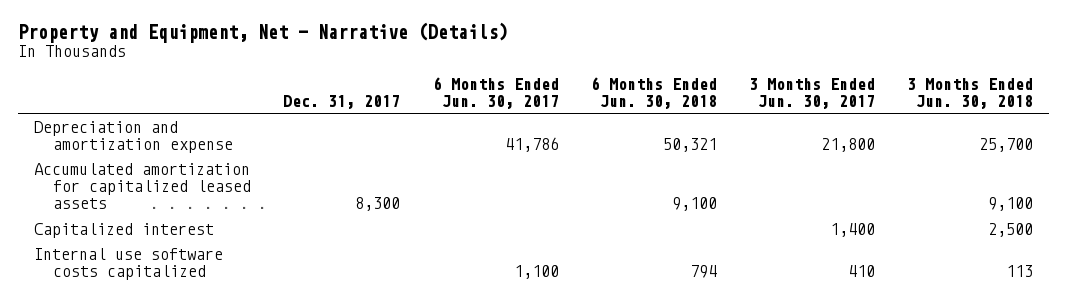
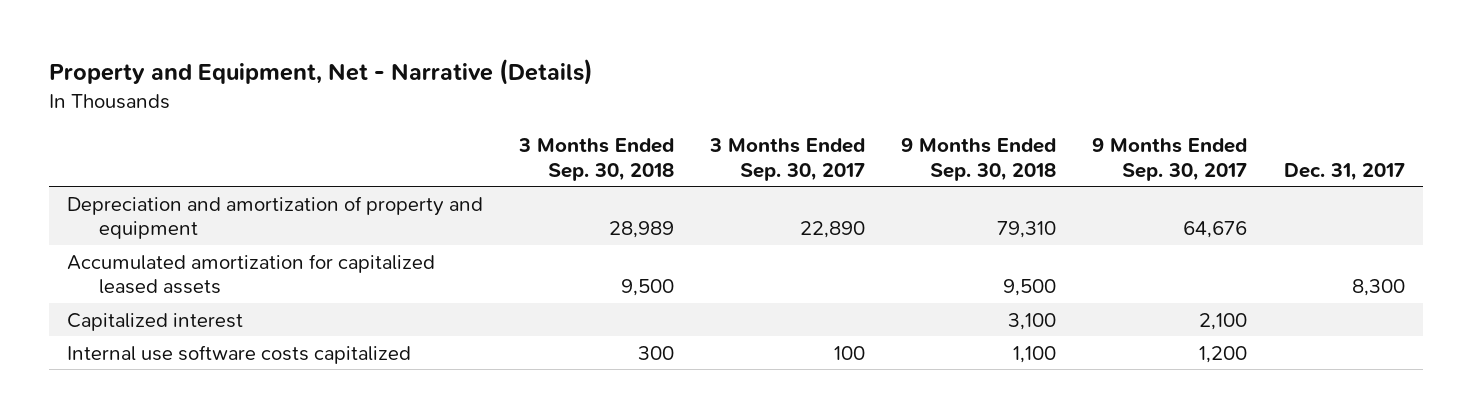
[432,76,559,110] 6 Months Ended Jun. 30, 2017 -> none
[590,76,717,110] 6 Months Ended Jun. 30, 2018 -> none
[748,77,875,110] 3 Months Ended Jun. 30, 2017 -> none
[907,77,1034,110] 3 Months Ended Jun. 30, 2018 -> none
none -> [517,137,674,181] 3 Months Ended Sep. 30, 2018
none -> [709,137,866,181] 3 Months Ended Sep. 30, 2017
none -> [901,137,1057,181] 9 Months Ended Sep. 30, 2018
none -> [1092,137,1248,181] 9 Months Ended Sep. 30, 2017
[34,120,234,154] Depreciation and amortization expense -> [66,195,483,240] Depreciation and amortization of property and equipment

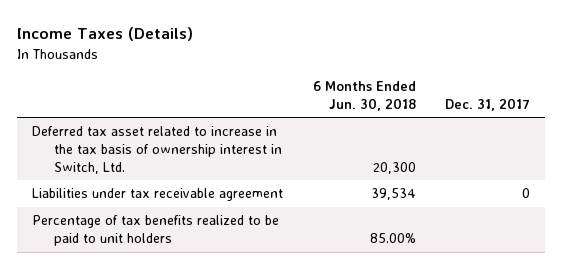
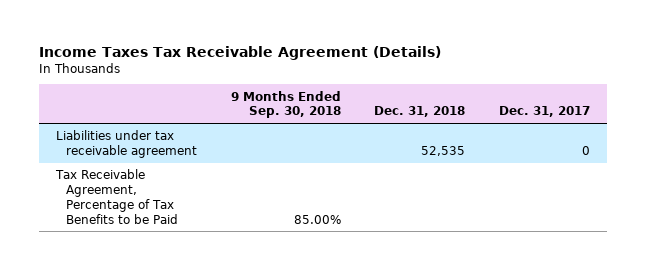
[17,27,194,42] Income Taxes (Details) -> [39,46,442,61] Income Taxes Tax Receivable Agreement (Details)
[312,80,416,111] 6 Months Ended Jun. 30, 2018 -> none
none -> [230,90,341,119] 9 Months Ended Sep. 30, 2018
none -> [374,106,466,118] Dec. 31, 2018
[32,126,282,174] Deferred tax asset related to increase in the tax basis of ownership interest in Switch, Ltd. -> none
[32,215,280,246] Percentage of tax benefits realized to be paid to unit holders -> [55,169,178,224] Tax Receivable Agreement, Percentage of Tax Benefits to be Paid

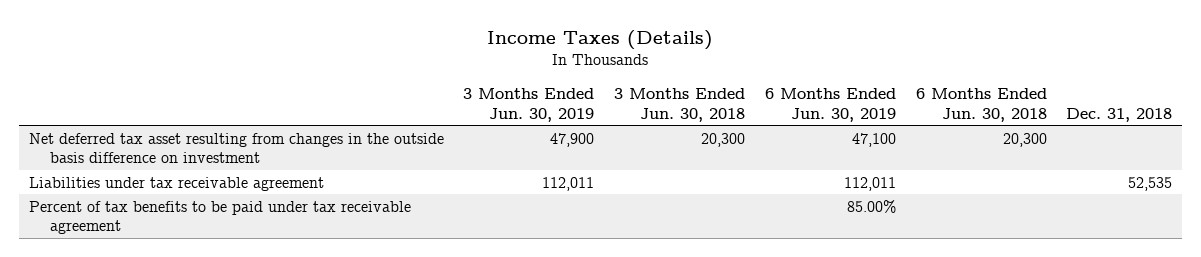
[39,46,442,61] Income Taxes Tax Receivable Agreement (Details) -> [487,29,714,50] Income Taxes (Details)
[230,90,341,119] 9 Months Ended Sep. 30, 2018 -> none
[498,106,590,118] Dec. 31, 2017 -> none
none -> [463,87,595,122] 3 Months Ended Jun. 30, 2019
none -> [614,87,746,122] 3 Months Ended Jun. 30, 2018
none -> [764,87,896,122] 6 Months Ended Jun. 30, 2019
none -> [915,87,1047,122] 6 Months Ended Jun. 30, 2018
none -> [28,132,444,164] Net deferred tax asset resulting from changes in the outside basis difference on investment
[55,169,178,224] Tax Receivable Agreement, Percentage of Tax Benefits to be Paid -> [28,200,411,235] Percent of tax benefits to be paid under tax receivable agreement

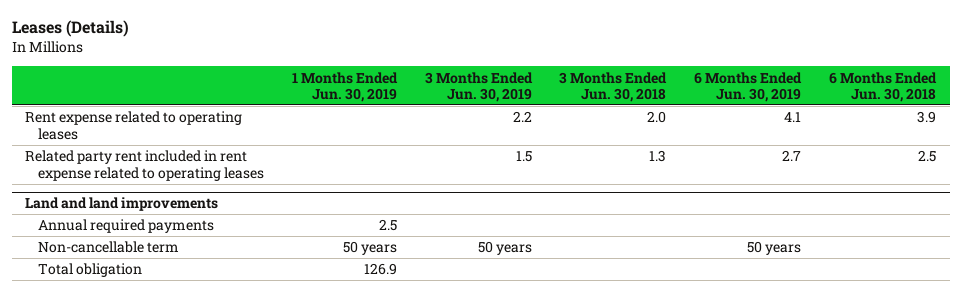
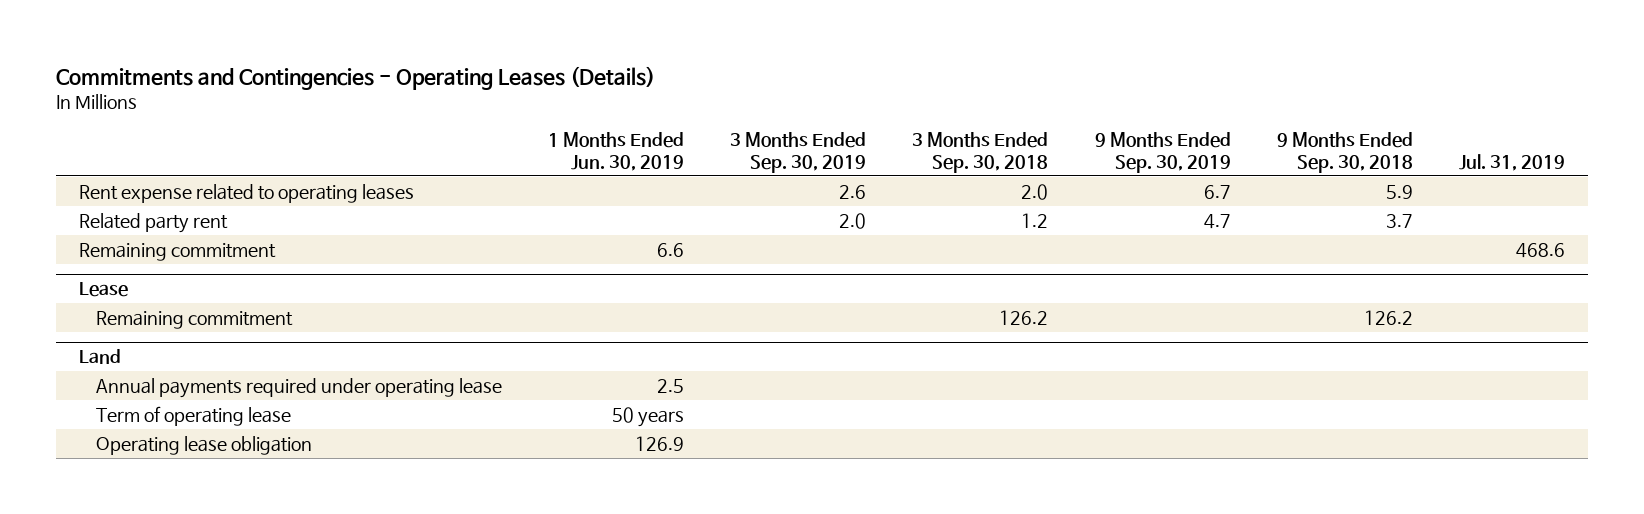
[11,20,129,38] Leases (Details) -> [56,65,656,90] Commitments and Contingencies - Operating Leases (Details)
[424,71,533,102] 3 Months Ended Jun. 30, 2019 -> none
[559,71,668,102] 3 Months Ended Jun. 30, 2018 -> none
[694,71,803,102] 6 Months Ended Jun. 30, 2019 -> none
[828,71,937,102] 6 Months Ended Jun. 30, 2018 -> none
none -> [730,132,867,173] 3 Months Ended Sep. 30, 2019
none -> [912,132,1049,173] 3 Months Ended Sep. 30, 2018
none -> [1094,132,1231,173] 9 Months Ended Sep. 30, 2019
none -> [1276,132,1413,173] 9 Months Ended Sep. 30, 2018
none -> [1458,153,1565,171] Jul. 31, 2019
[25,150,265,181] Related party rent included in rent expense related to operating leases -> [79,212,229,233] Related party rent
none -> [79,242,277,261] Remaining commitment
none -> [79,282,129,298] Lease
none -> [96,310,294,329] Remaining commitment
[25,197,219,212] Land and land improvements -> [79,349,122,365] Land
[38,219,215,234] Annual required payments -> [96,377,503,398] Annual payments required under operating lease
[38,241,180,254] Non-cancellable term -> [96,405,292,426] Term of operating lease
[38,263,143,278] Total obligation -> [96,435,313,455] Operating lease obligation

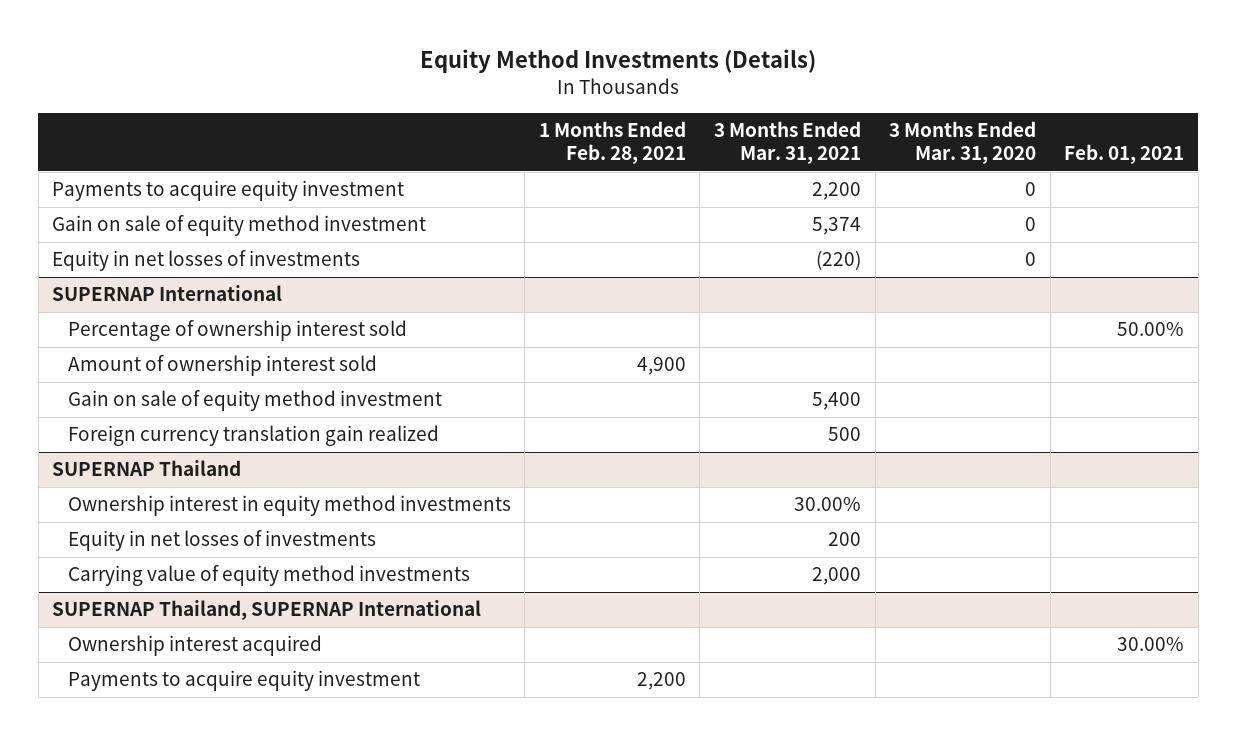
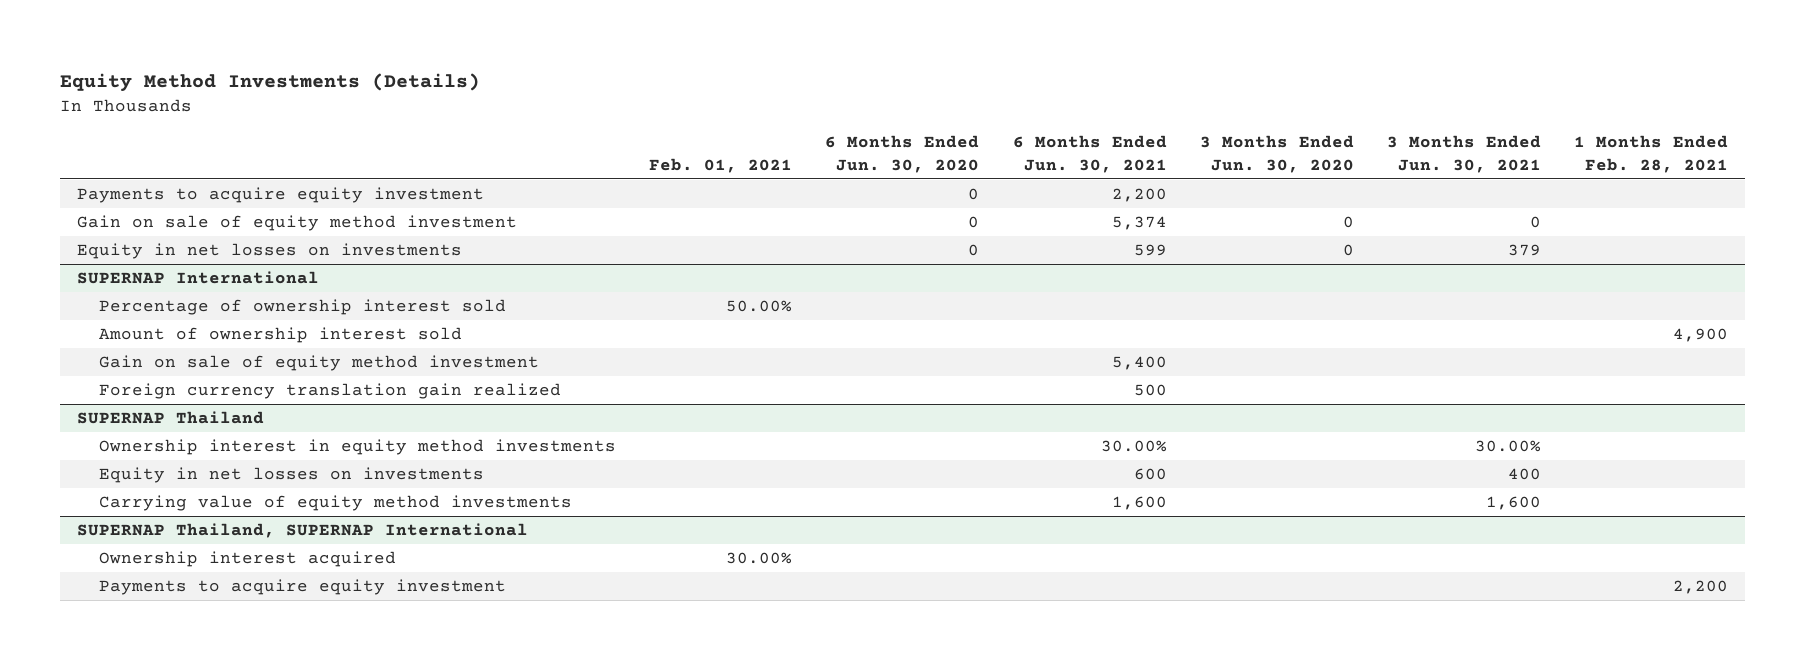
[713,121,861,165] 3 Months Ended Mar. 31, 2021 -> none
[889,121,1037,165] 3 Months Ended Mar. 31, 2020 -> none
none -> [825,135,980,173] 6 Months Ended Jun. 30, 2020
none -> [1012,135,1167,173] 6 Months Ended Jun. 30, 2021
none -> [1199,135,1354,173] 3 Months Ended Jun. 30, 2020
none -> [1387,135,1542,173] 3 Months Ended Jun. 30, 2021
[52,250,361,272] Equity in net losses of investments -> [76,242,462,259] Equity in net losses on investments
[67,530,376,552] Equity in net losses of investments -> [98,466,484,483] Equity in net losses on investments

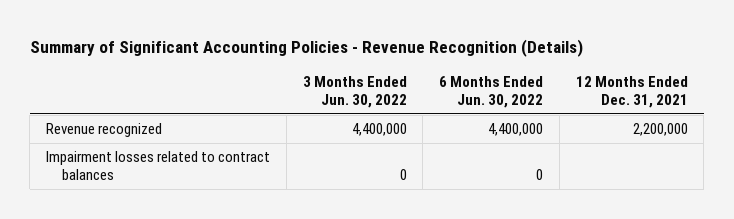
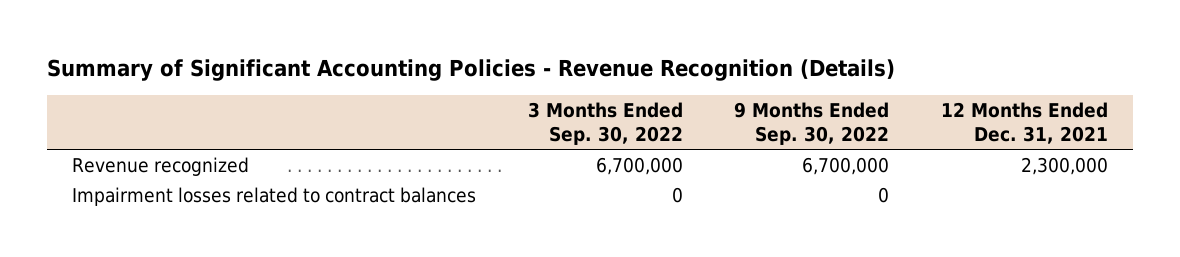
[302,76,407,109] 3 Months Ended Jun. 30, 2022 -> none
[439,76,544,109] 6 Months Ended Jun. 30, 2022 -> none
none -> [527,101,683,146] 3 Months Ended Sep. 30, 2022
none -> [734,101,890,146] 9 Months Ended Sep. 30, 2022
[632,123,688,137] 2,200,000 -> [1020,156,1108,175] 2,300,000

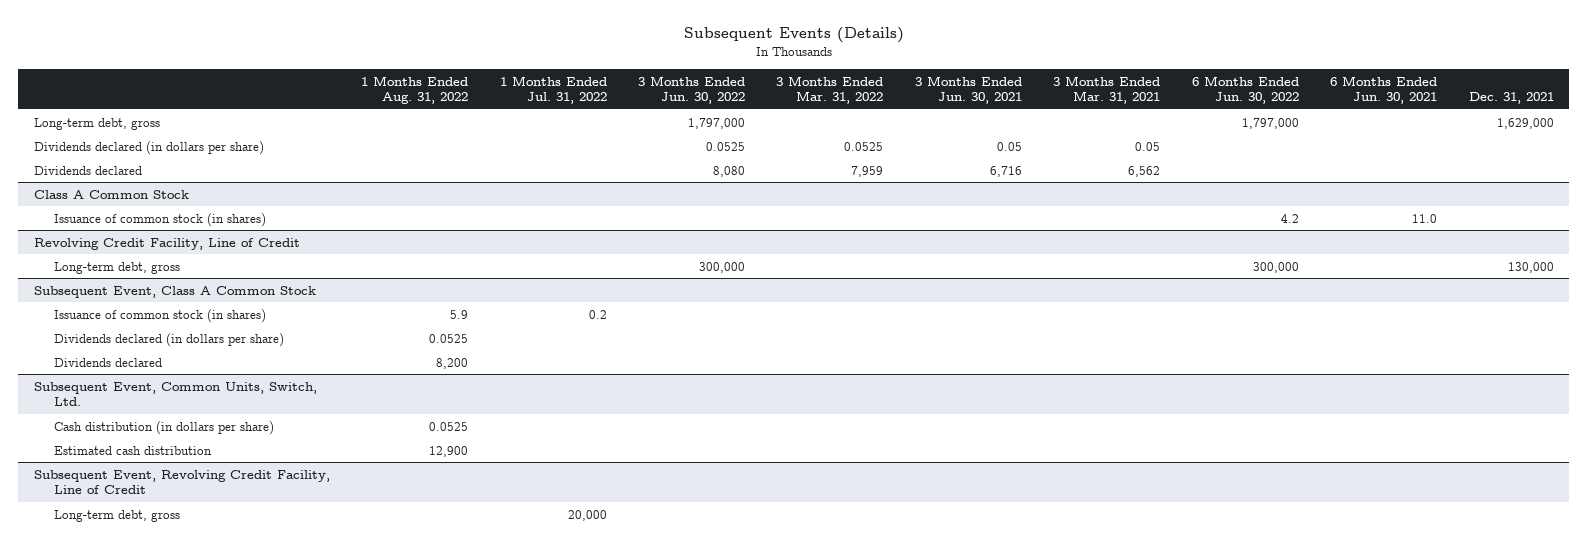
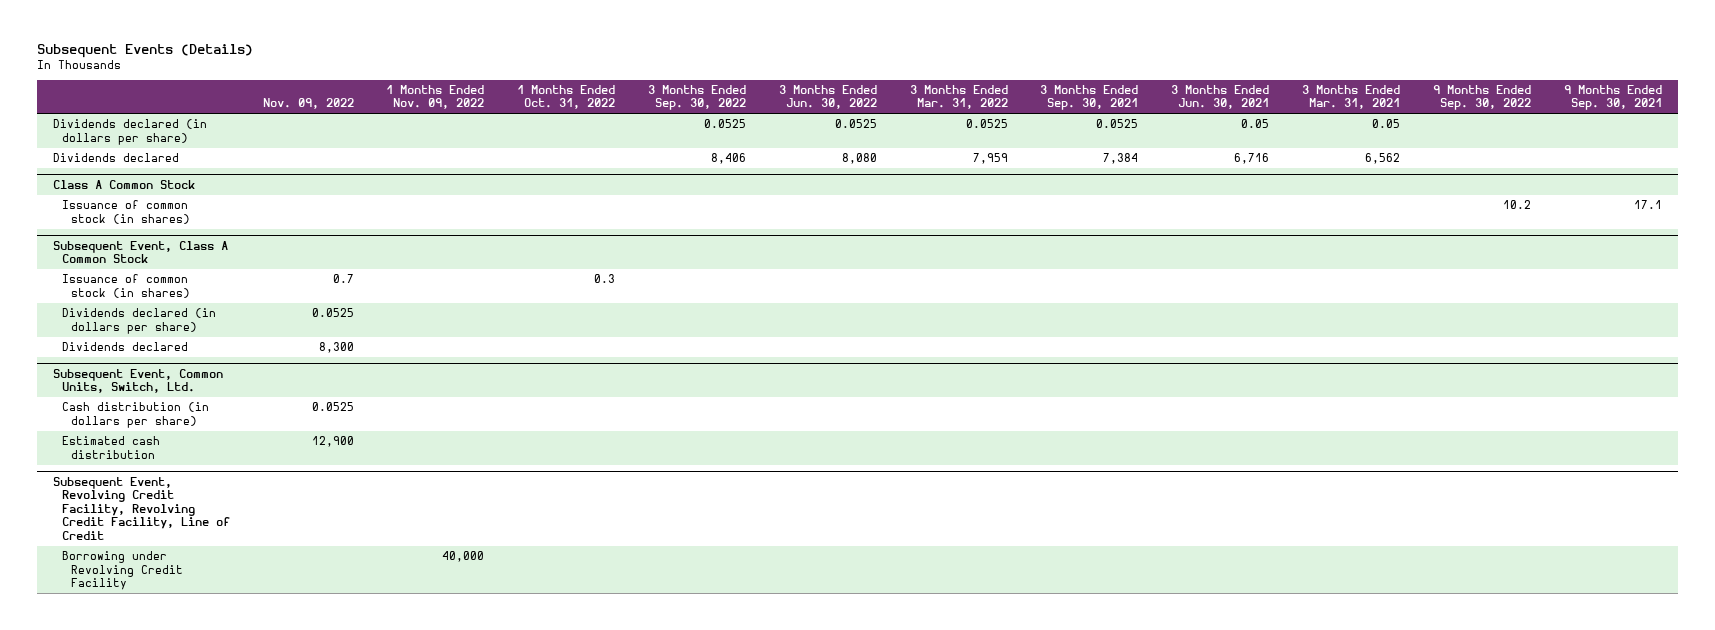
[361,75,469,105] 1 Months Ended Aug. 31, 2022 -> none
[499,75,607,105] 1 Months Ended Jul. 31, 2022 -> none
[1191,75,1299,105] 6 Months Ended Jun. 30, 2022 -> none
[1330,75,1438,105] 6 Months Ended Jun. 30, 2021 -> none
[1468,92,1554,105] Dec. 31, 2021 -> none
none -> [262,98,354,110] Nov. 09, 2022
none -> [386,85,485,110] 1 Months Ended Nov. 09, 2022
none -> [517,85,616,110] 1 Months Ended Oct. 31, 2022
none -> [648,85,747,111] 3 Months Ended Sep. 30, 2022
none -> [1040,85,1139,111] 3 Months Ended Sep. 30, 2021
none -> [1432,85,1531,111] 9 Months Ended Sep. 30, 2022
none -> [1563,85,1662,111] 9 Months Ended Sep. 30, 2021
[33,117,160,130] Long-term debt, gross -> none
[33,237,300,250] Revolving Credit Facility, Line of Credit -> none
[54,261,181,274] Long-term debt, gross -> none
[54,509,181,522] Long-term debt, gross -> none
[33,469,330,495] Subsequent Event, Revolving Credit Facility, Line of Credit -> [52,477,230,540] Subsequent Event, Revolving Credit Facility, Revolving Credit Facility, Line of Credit
none -> [61,551,183,591] Borrowing under Revolving Credit Facility

